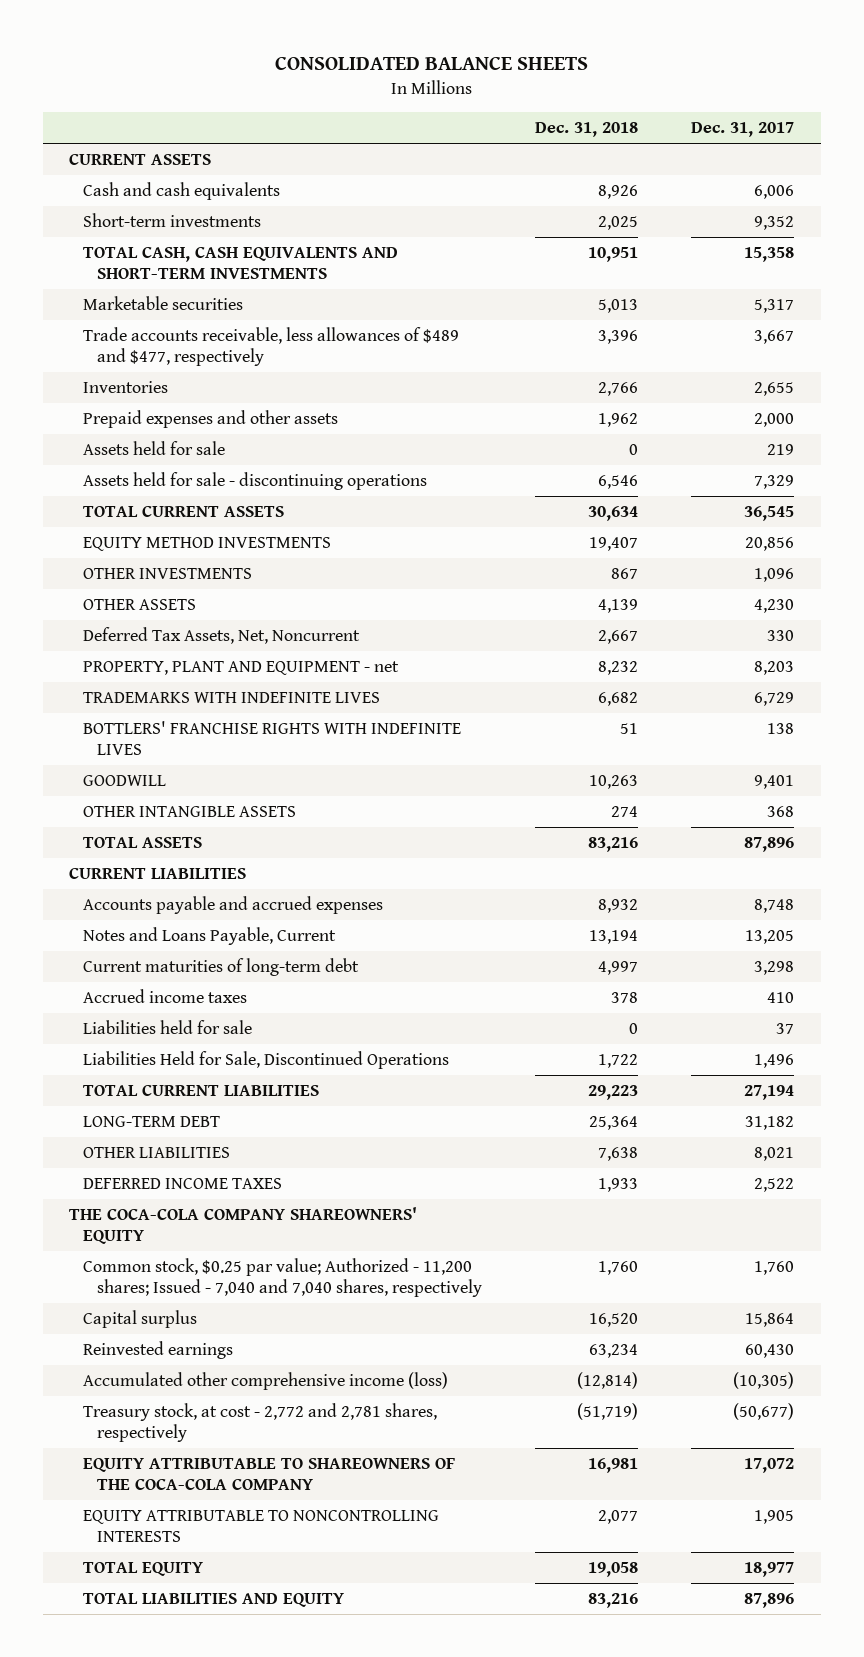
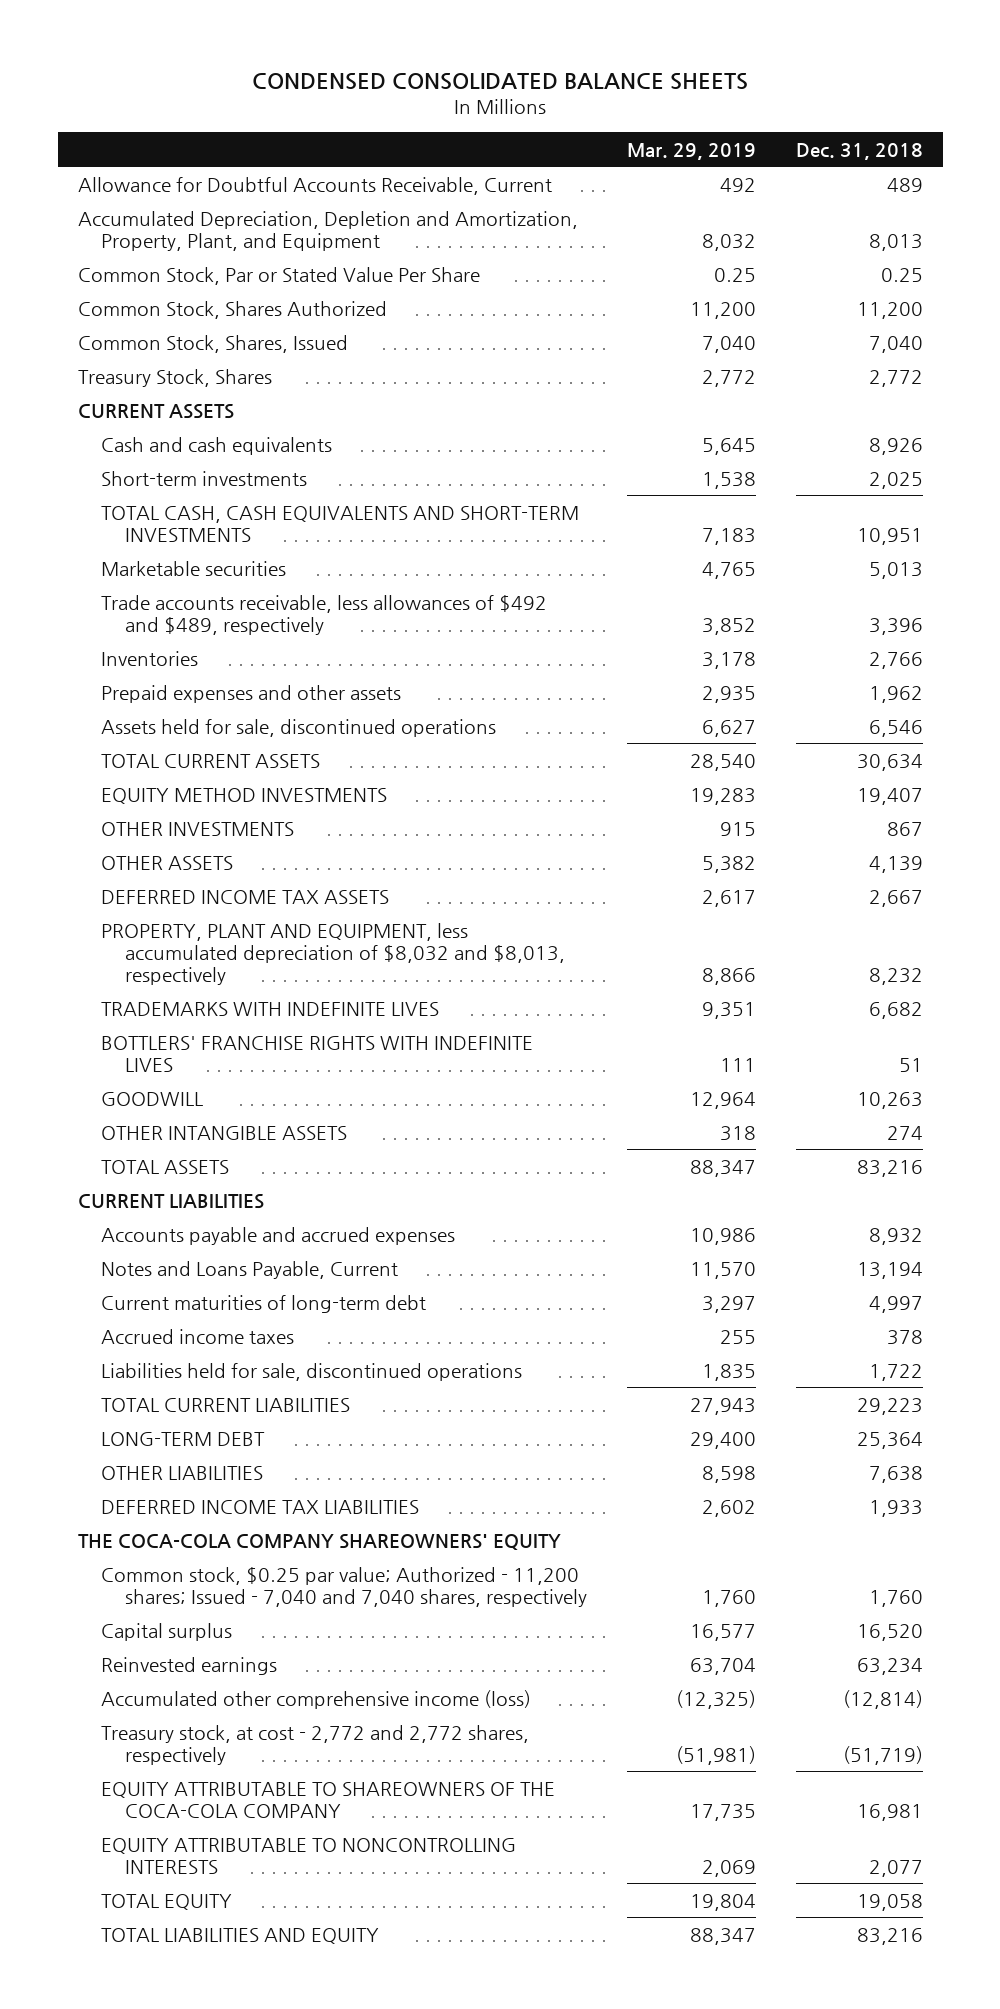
[274,57,588,71] CONSOLIDATED BALANCE SHEETS -> [252,72,749,90] CONDENSED CONSOLIDATED BALANCE SHEETS
[691,122,795,138] Dec. 31, 2017 -> none
none -> [626,143,756,161] Mar. 29, 2019
none -> [77,176,552,195] Allowance for Doubtful Accounts Receivable, Current
none -> [77,210,578,251] Accumulated Depreciation, Depletion and Amortization, Property, Plant, and Equipment
none -> [77,266,480,285] Common Stock, Par or Stated Value Per Share
none -> [77,300,387,319] Common Stock, Shares Authorized
none -> [77,334,348,353] Common Stock, Shares, Issued
none -> [77,368,272,387] Treasury Stock, Shares
[83,327,460,367] Trade accounts receivable, less allowances of $489 and $477, respectively -> [101,594,548,635] Trade accounts receivable, less allowances of $492 and $489, respectively
[83,441,226,456] Assets held for sale -> none
[83,472,428,491] Assets held for sale - discontinuing operations -> [101,718,497,737] Assets held for sale, discontinued operations
[83,627,361,645] Deferred Tax Assets, Net, Noncurrent -> [101,889,390,904] DEFERRED INCOME TAX ASSETS
[83,661,400,676] PROPERTY, PLANT AND EQUIPMENT - net -> [101,922,565,986] PROPERTY, PLANT AND EQUIPMENT, less accumulated depreciation of $8,032 and $8,013, respectively
[83,1020,253,1035] Liabilities held for sale -> none
[83,1051,450,1070] Liabilities Held for Sale, Discontinued Operations -> [101,1362,523,1381] Liabilities held for sale, discontinued operations
[83,1178,283,1190] DEFERRED INCOME TAXES -> [101,1499,420,1514] DEFERRED INCOME TAX LIABILITIES
[83,1403,438,1443] Treasury stock, at cost - 2,772 and 2,781 shares, respectively -> [101,1724,530,1765] Treasury stock, at cost - 2,772 and 2,772 shares, respectively

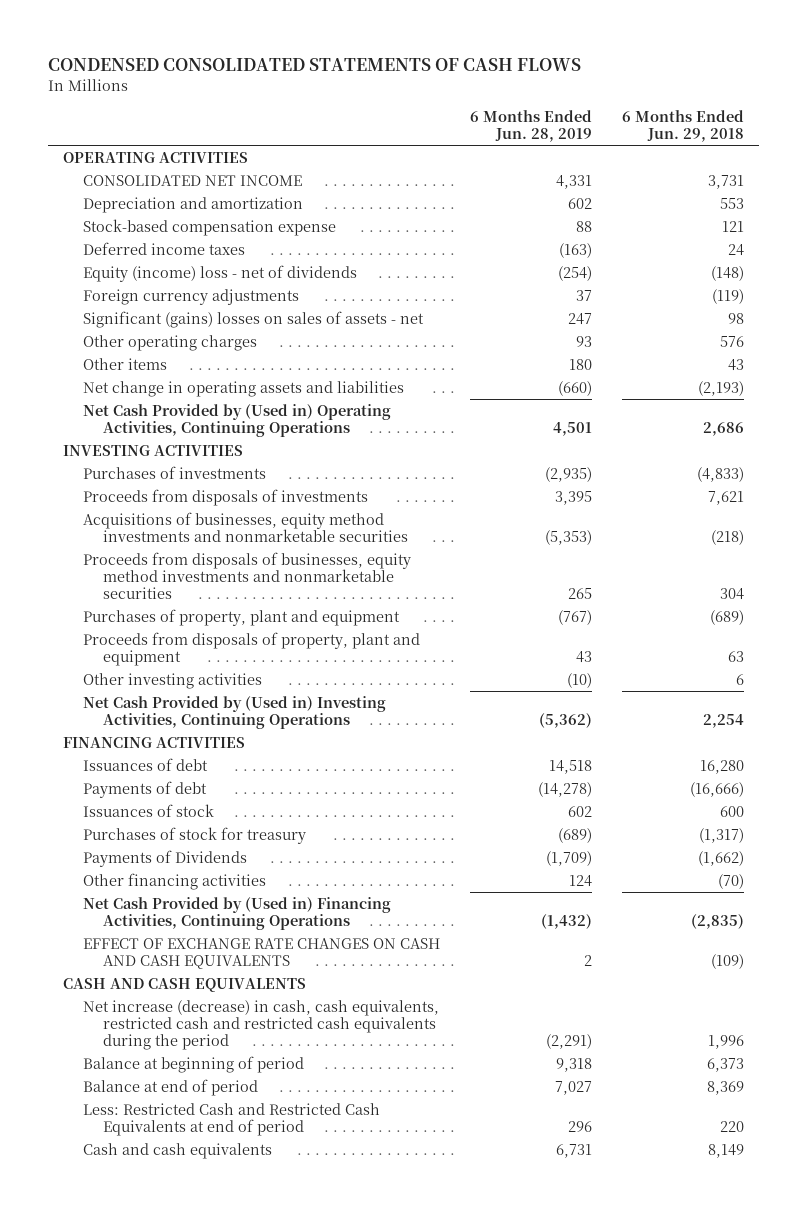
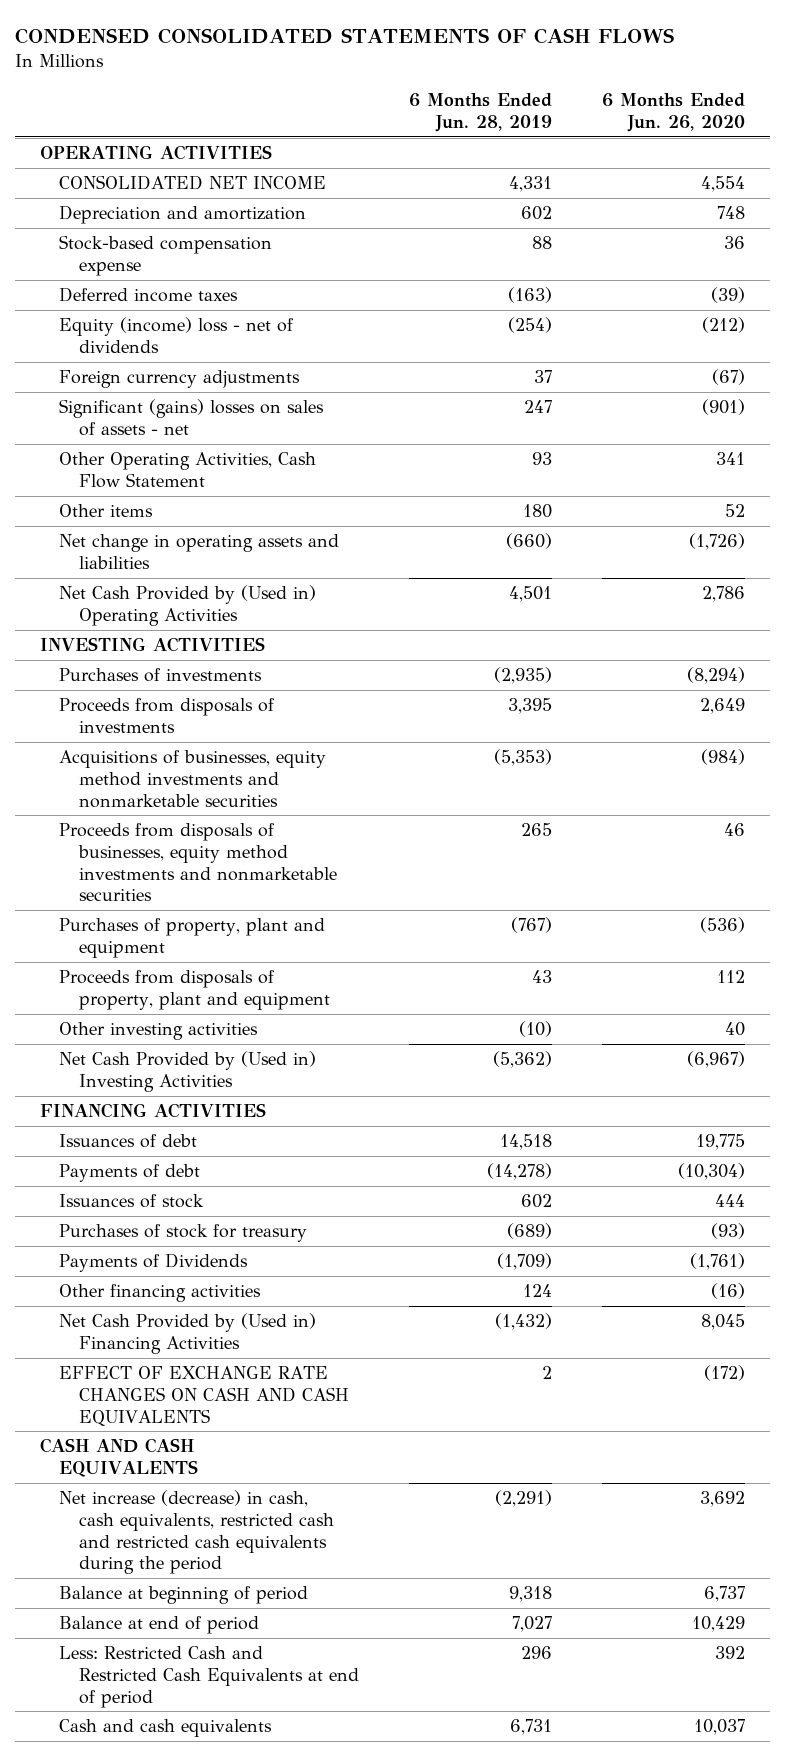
[621,110,744,143] 6 Months Ended Jun. 29, 2018 -> none
none -> [601,93,745,132] 6 Months Ended Jun. 26, 2020
[83,334,258,351] Other operating charges -> none
none -> [59,452,317,488] Other Operating Activities, Cash Flow Statement
[83,403,392,437] Net Cash Provided by (Used in) Operating Activities, Continuing Operations -> [59,585,317,626] Net Cash Provided by (Used in) Operating Activities
[83,695,387,729] Net Cash Provided by (Used in) Investing Activities, Continuing Operations -> [59,1051,317,1092] Net Cash Provided by (Used in) Investing Activities
[83,896,392,930] Net Cash Provided by (Used in) Financing Activities, Continuing Operations -> [59,1313,317,1354] Net Cash Provided by (Used in) Financing Activities

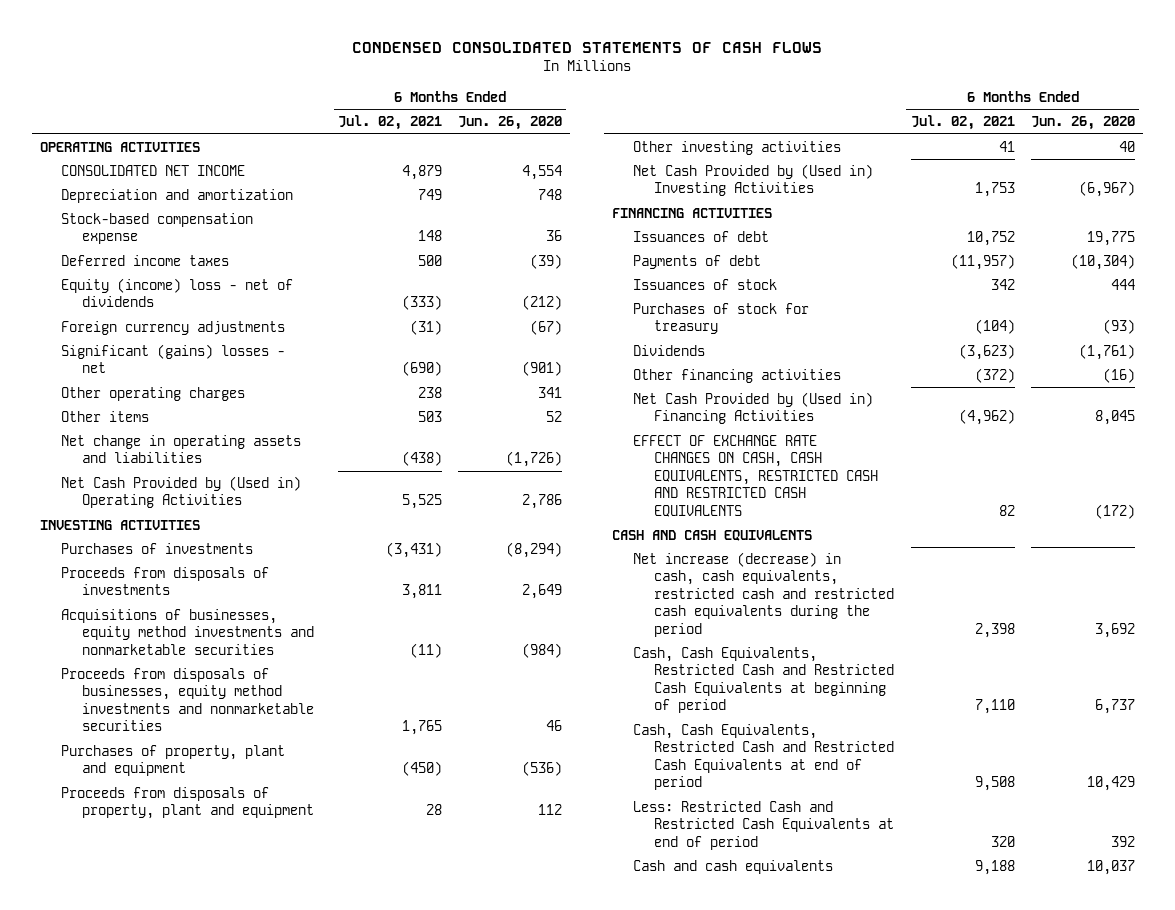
[408,93,552,132] 6 Months Ended Jun. 28, 2019 -> none
none -> [338,115,443,131] Jul. 02, 2021
[59,399,325,436] Significant (gains) losses on sales of assets - net -> [61,343,286,374] Significant (gains) losses - net
[59,452,317,488] Other Operating Activities, Cash Flow Statement -> [61,386,246,401] Other operating charges
[59,1253,249,1273] Payments of Dividends -> [633,344,706,356] Dividends
[59,1366,349,1427] EFFECT OF EXCHANGE RATE CHANGES ON CASH AND CASH EQUIVALENTS -> [633,434,879,517] EFFECT OF EXCHANGE RATE CHANGES ON CASH, CASH EQUIVALENTS, RESTRICTED CASH AND RESTRICTED CASH EQUIVALENTS
[59,1586,309,1605] Balance at beginning of period -> [633,646,895,714] Cash, Cash Equivalents, Restricted Cash and Restricted Cash Equivalents at beginning of period
[59,1616,260,1635] Balance at end of period -> [633,723,895,791] Cash, Cash Equivalents, Restricted Cash and Restricted Cash Equivalents at end of period

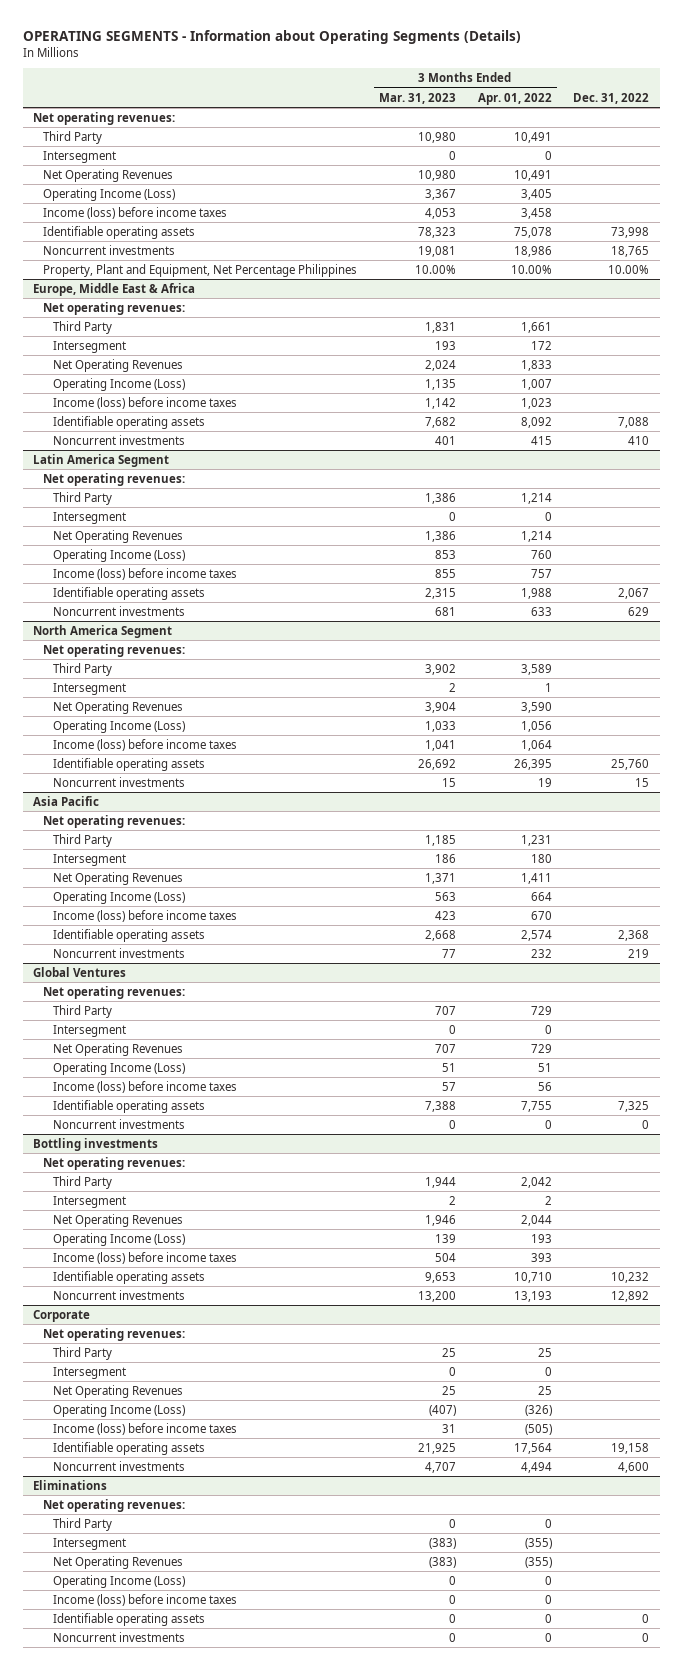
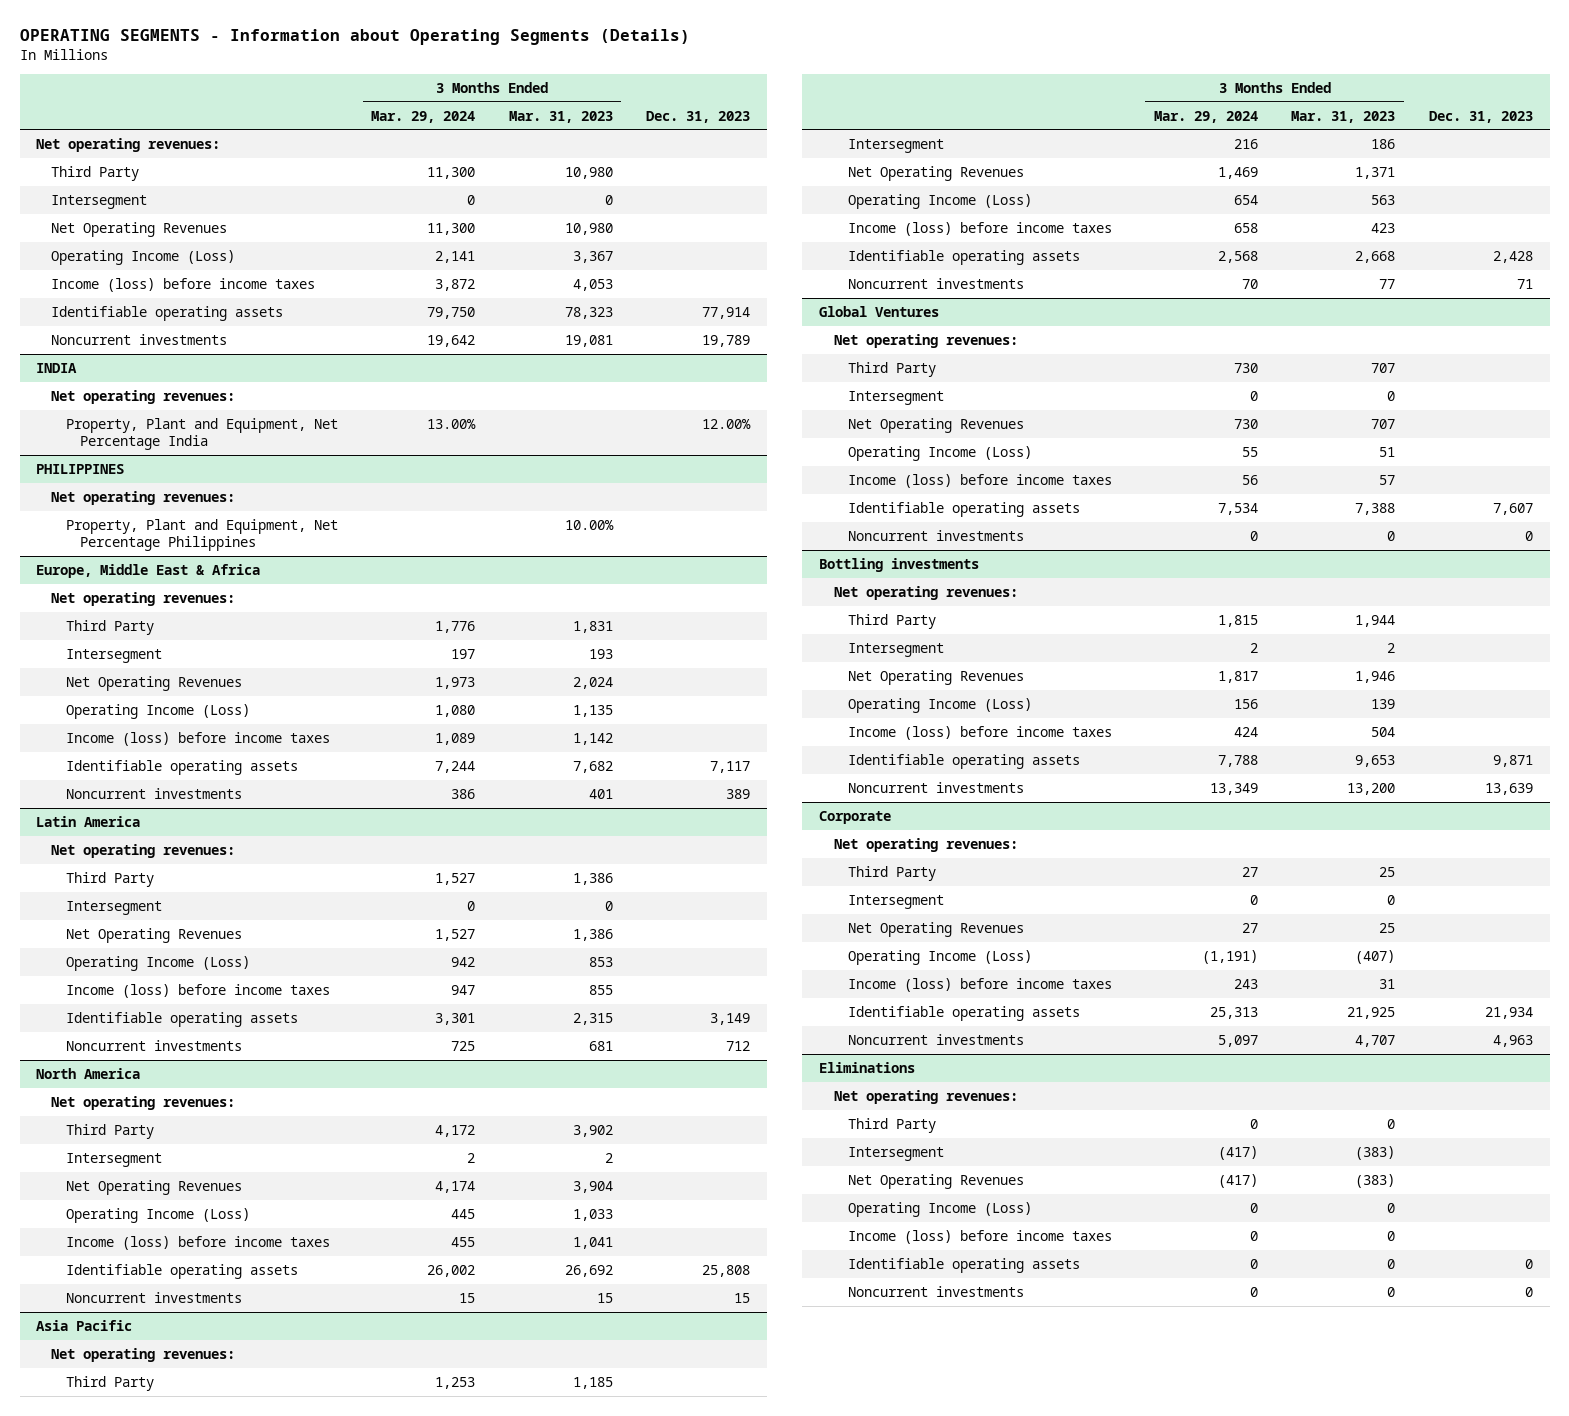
[477,92,552,105] Apr. 01, 2022 -> none
[573,92,650,104] Dec. 31, 2022 -> none
none -> [371,110,476,123] Mar. 29, 2024
none -> [646,110,751,123] Dec. 31, 2023
none -> [36,362,78,373] INDIA
none -> [51,389,236,404] Net operating revenues:
none -> [65,417,338,451] Property, Plant and Equipment, Net Percentage India
none -> [36,463,125,474] PHILIPPINES
none -> [51,490,236,505] Net operating revenues:
[33,453,170,467] Latin America Segment -> [36,815,141,827] Latin America
[33,624,173,638] North America Segment -> [36,1067,141,1079] North America

